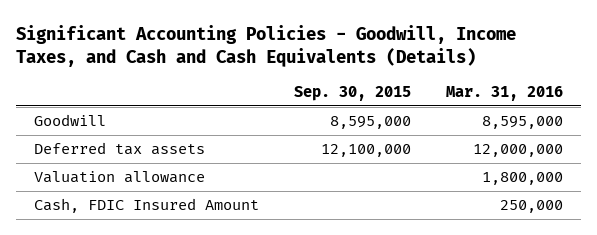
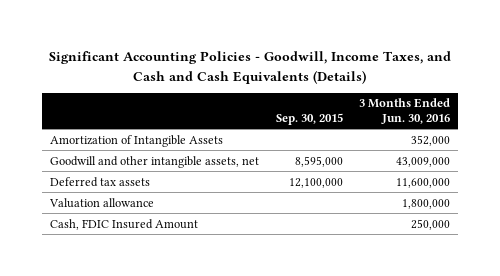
[446,86,564,102] Mar. 31, 2016 -> none
none -> [358,98,450,124] 3 Months Ended Jun. 30, 2016
none -> [50,134,224,147] Amortization of Intangible Assets
[33,114,106,127] Goodwill -> [50,155,260,168] Goodwill and other intangible assets, net

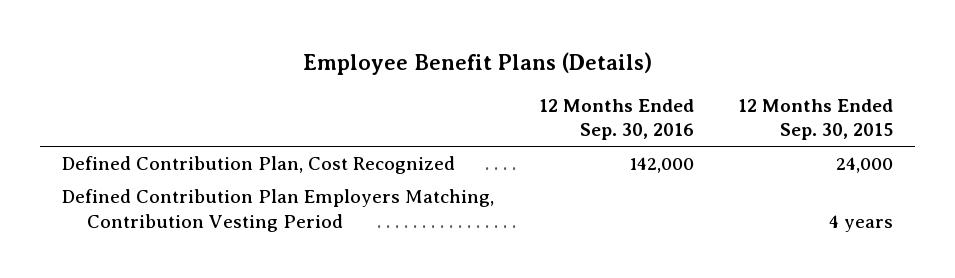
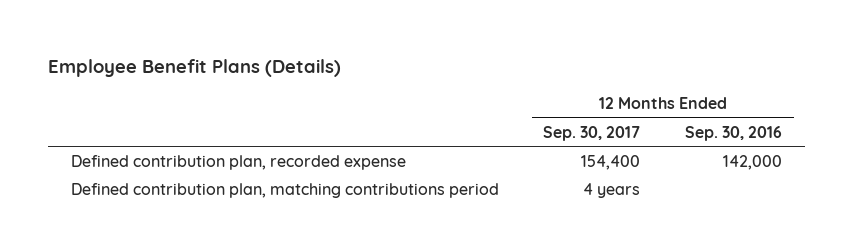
[737,98,893,141] 12 Months Ended Sep. 30, 2015 -> none
none -> [543,125,641,141] Sep. 30, 2017
[62,156,456,175] Defined Contribution Plan, Cost Recognized -> [70,154,406,170] Defined contribution plan, recorded expense
[62,189,495,232] Defined Contribution Plan Employers Matching, Contribution Vesting Period -> [70,182,499,198] Defined contribution plan, matching contributions period

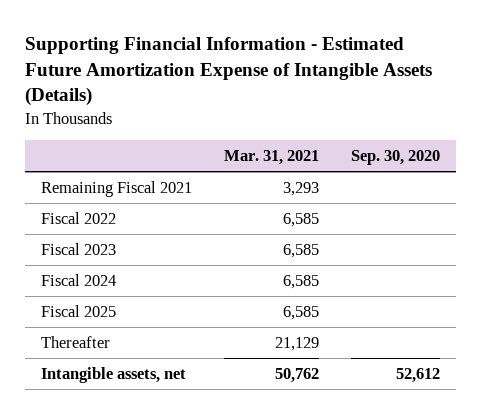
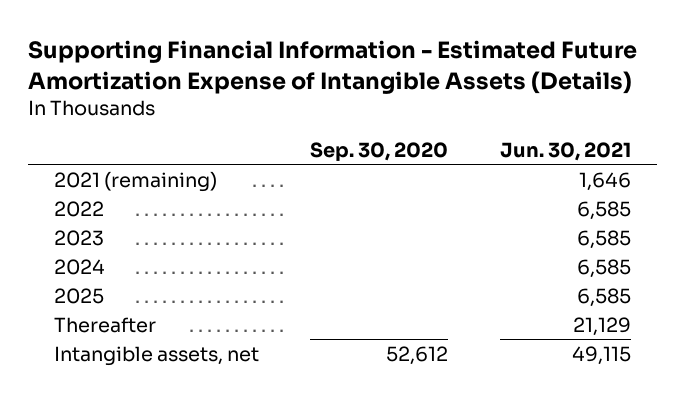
[223,150,319,166] Mar. 31, 2021 -> none
none -> [500,141,632,161] Jun. 30, 2021
[40,180,192,197] Remaining Fiscal 2021 -> [53,170,217,192] 2021 (remaining)
[40,211,116,224] Fiscal 2022 -> [53,200,104,217] 2022
[40,242,116,255] Fiscal 2023 -> [53,229,104,246] 2023
[40,273,116,286] Fiscal 2024 -> [53,258,105,275] 2024
[40,304,116,317] Fiscal 2025 -> [53,287,104,304] 2025

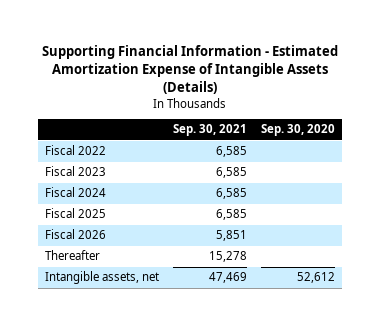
[27,40,637,94] Supporting Financial Information - Estimated Future Amortization Expense of Intangible Assets (Details) -> [42,45,339,94] Supporting Financial Information - Estimated Amortization Expense of Intangible Assets (Details)
[500,141,632,161] Jun. 30, 2021 -> none
none -> [173,124,248,137] Sep. 30, 2021
[53,170,217,192] 2021 (remaining) -> none
[53,200,104,217] 2022 -> [45,145,107,156] Fiscal 2022
[53,229,104,246] 2023 -> [45,166,107,177] Fiscal 2023
[53,258,105,275] 2024 -> [45,187,107,198] Fiscal 2024
[53,287,104,304] 2025 -> [45,208,107,219] Fiscal 2025
none -> [45,229,107,240] Fiscal 2026

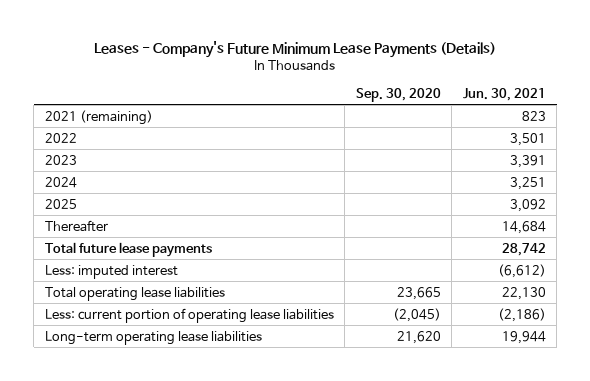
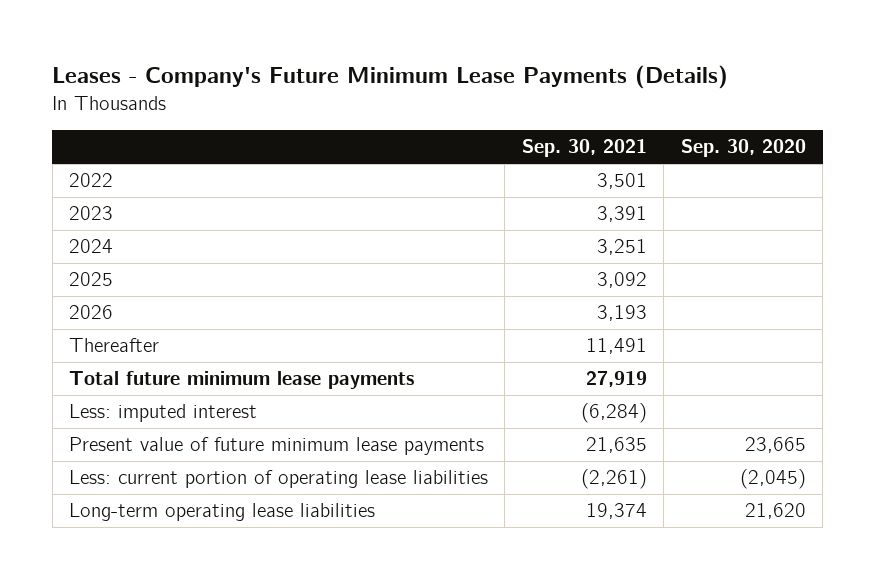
[462,87,546,101] Jun. 30, 2021 -> none
none -> [521,139,647,158] Sep. 30, 2021
[44,109,153,125] 2021 (remaining) -> none
none -> [69,305,114,320] 2026
[44,241,212,257] Total future lease payments -> [69,371,415,390] Total future minimum lease payments
[44,286,225,301] Total operating lease liabilities -> [69,437,485,456] Present value of future minimum lease payments

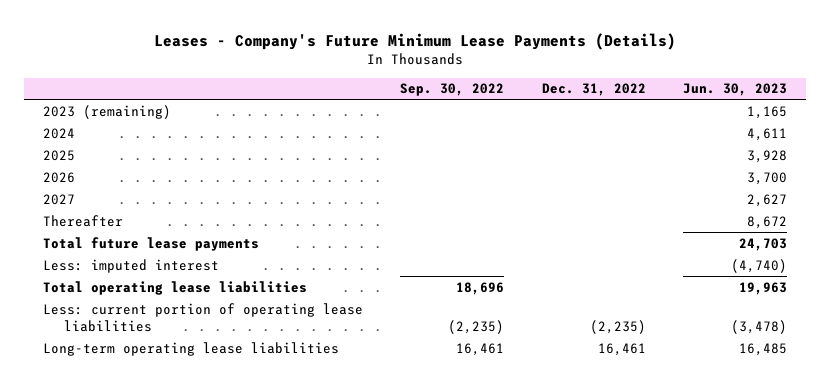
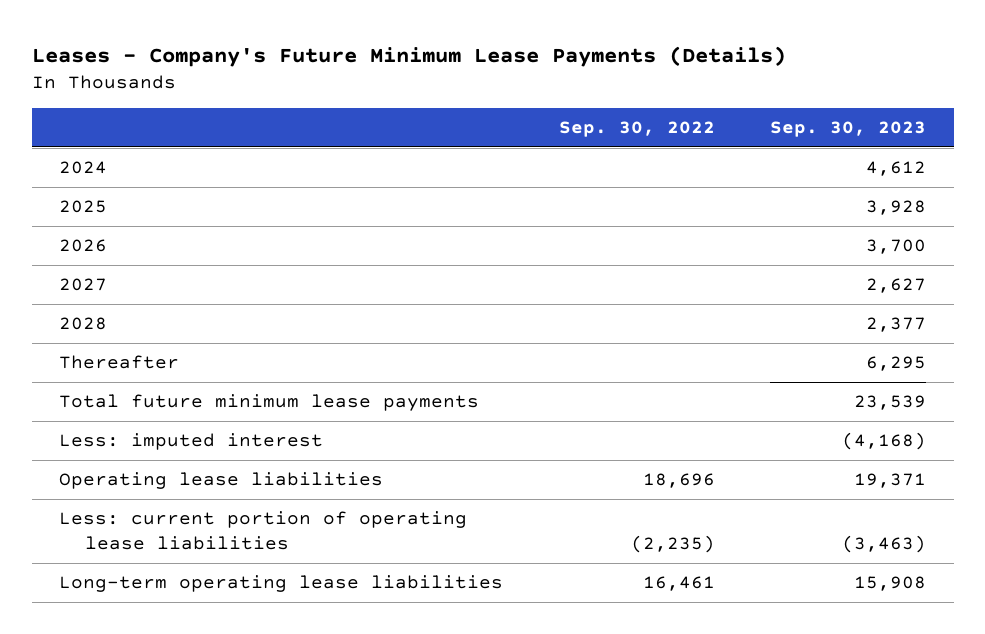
[541,83,646,97] Dec. 31, 2022 -> none
[683,83,788,97] Jun. 30, 2023 -> none
none -> [770,121,927,138] Sep. 30, 2023
[43,104,172,119] 2023 (remaining) -> none
none -> [59,317,108,331] 2028
[43,236,260,251] Total future lease payments -> [59,394,480,412] Total future minimum lease payments
[43,280,308,295] Total operating lease liabilities -> [59,472,384,490] Operating lease liabilities

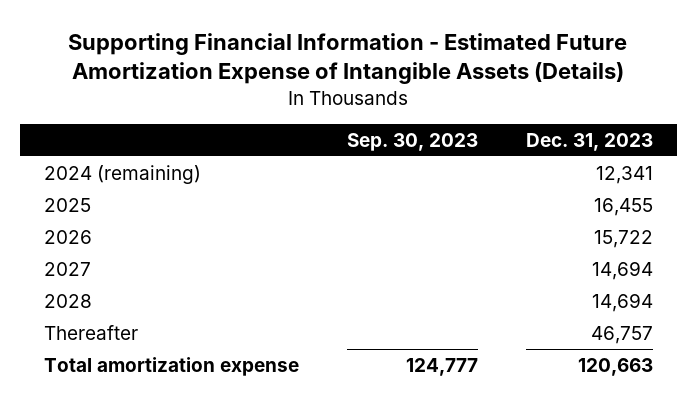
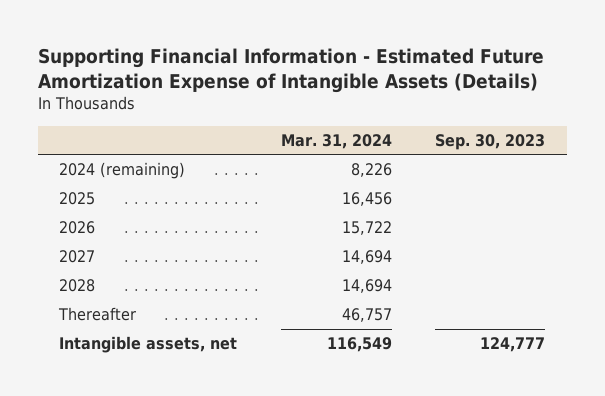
[525,132,653,151] Dec. 31, 2023 -> none
none -> [280,133,392,149] Mar. 31, 2024
[43,356,299,376] Total amortization expense -> [59,336,238,354] Intangible assets, net

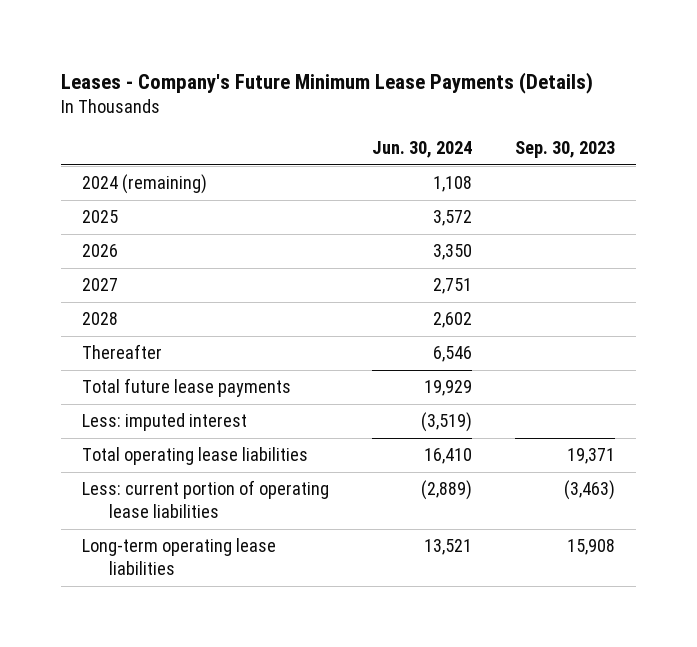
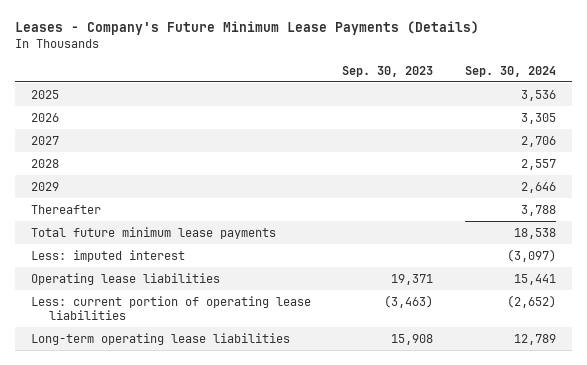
[372,140,473,158] Jun. 30, 2024 -> none
none -> [465,65,557,77] Sep. 30, 2024
[82,174,208,195] 2024 (remaining) -> none
none -> [30,181,59,191] 2029
[82,378,292,398] Total future lease payments -> [30,226,276,239] Total future minimum lease payments
[82,447,309,466] Total operating lease liabilities -> [30,272,220,285] Operating lease liabilities

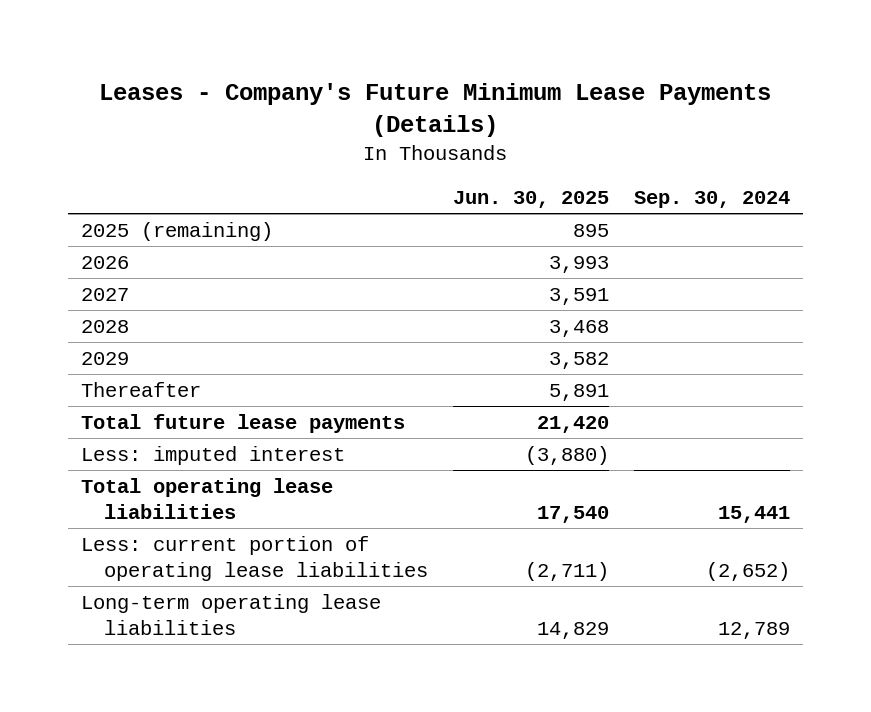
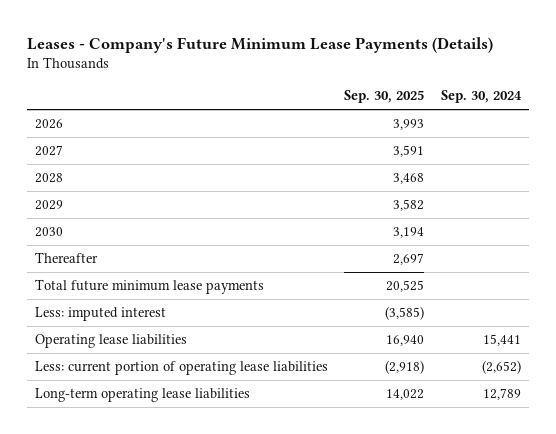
[452,190,609,208] Jun. 30, 2025 -> none
none -> [344,90,425,104] Sep. 30, 2025
[80,221,273,241] 2025 (remaining) -> none
none -> [35,226,64,237] 2030
[80,413,405,433] Total future lease payments -> [35,278,265,294] Total future minimum lease payments
[80,477,333,519] Total operating lease liabilities -> [35,333,188,348] Operating lease liabilities

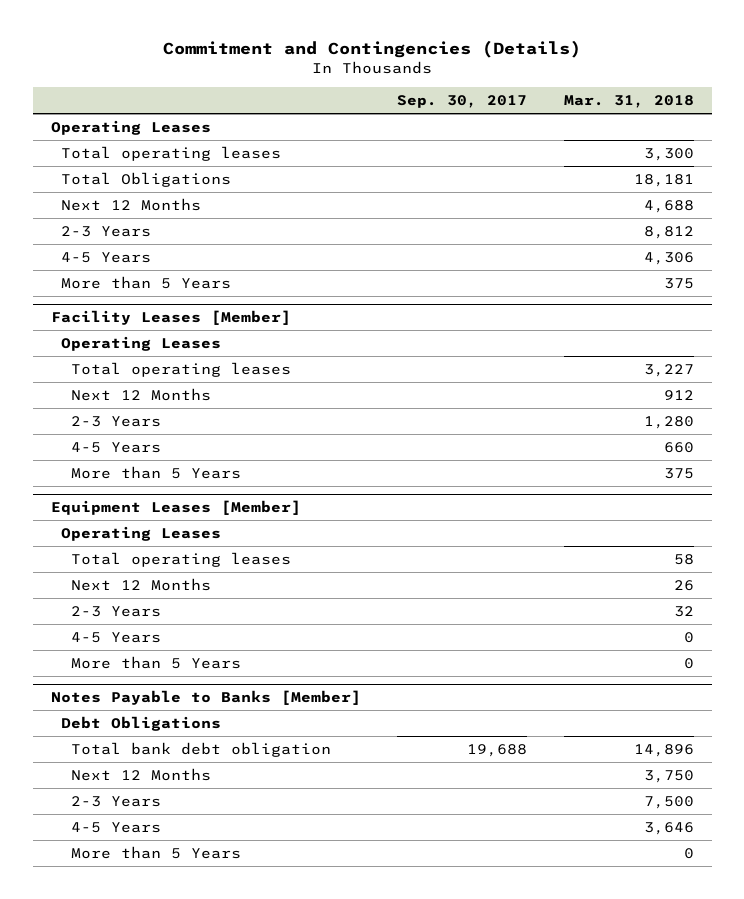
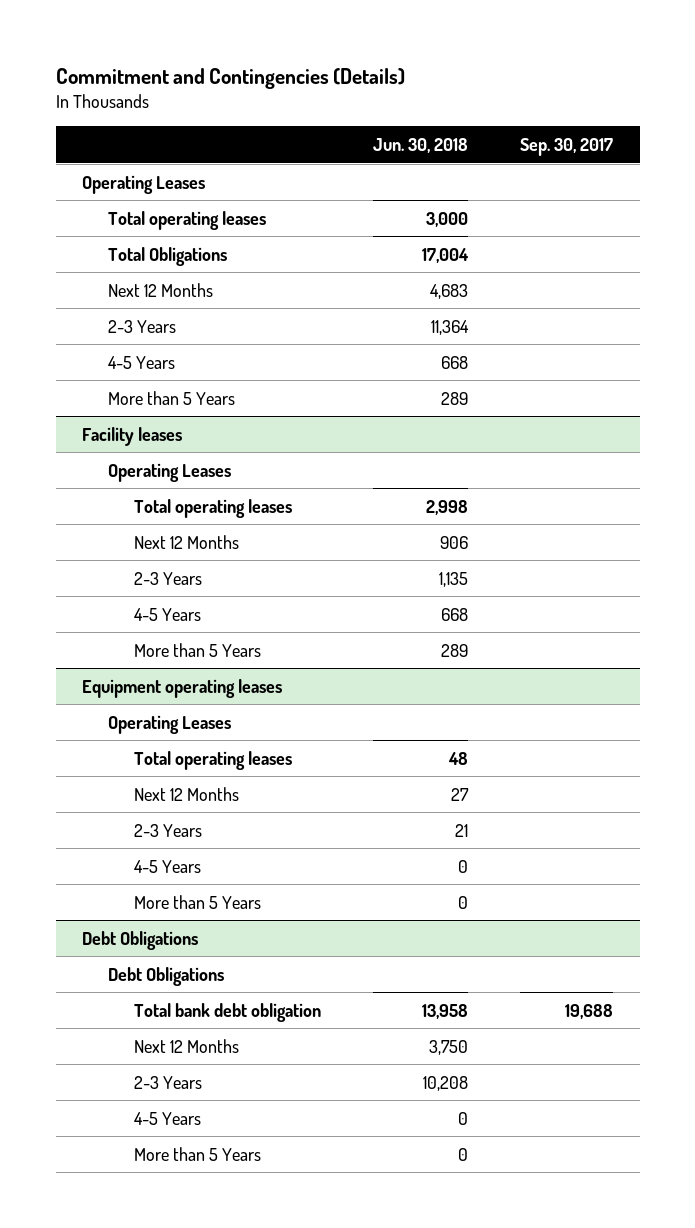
[563,95,694,109] Mar. 31, 2018 -> none
none -> [372,138,468,154] Jun. 30, 2018
[50,310,291,326] Facility Leases [Member] -> [81,426,182,446] Facility leases
[50,500,301,516] Equipment Leases [Member] -> [81,678,282,698] Equipment operating leases
[50,690,361,706] Notes Payable to Banks [Member] -> [81,930,198,950] Debt Obligations

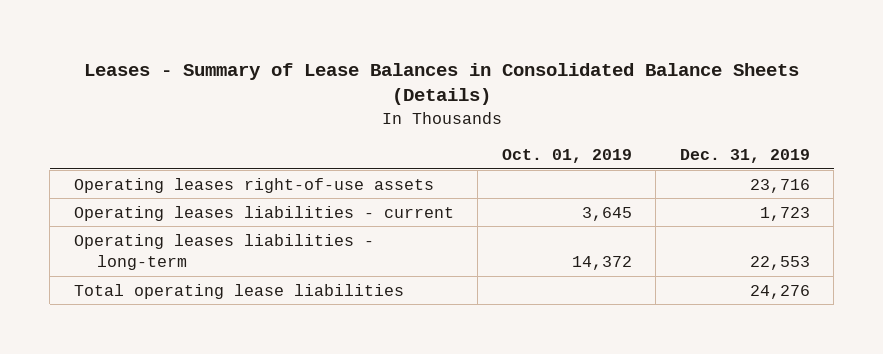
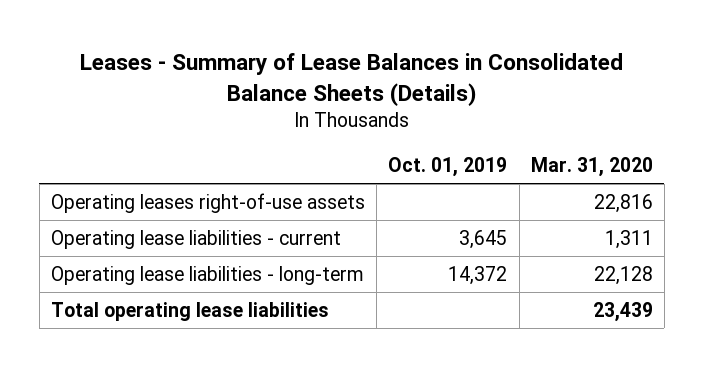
[679,149,810,164] Dec. 31, 2019 -> none
none -> [530,157,653,178] Mar. 31, 2020
[73,205,454,221] Operating leases liabilities - current -> [51,230,342,250] Operating lease liabilities - current
[73,233,374,271] Operating leases liabilities - long-term -> [51,266,365,286] Operating lease liabilities - long-term

